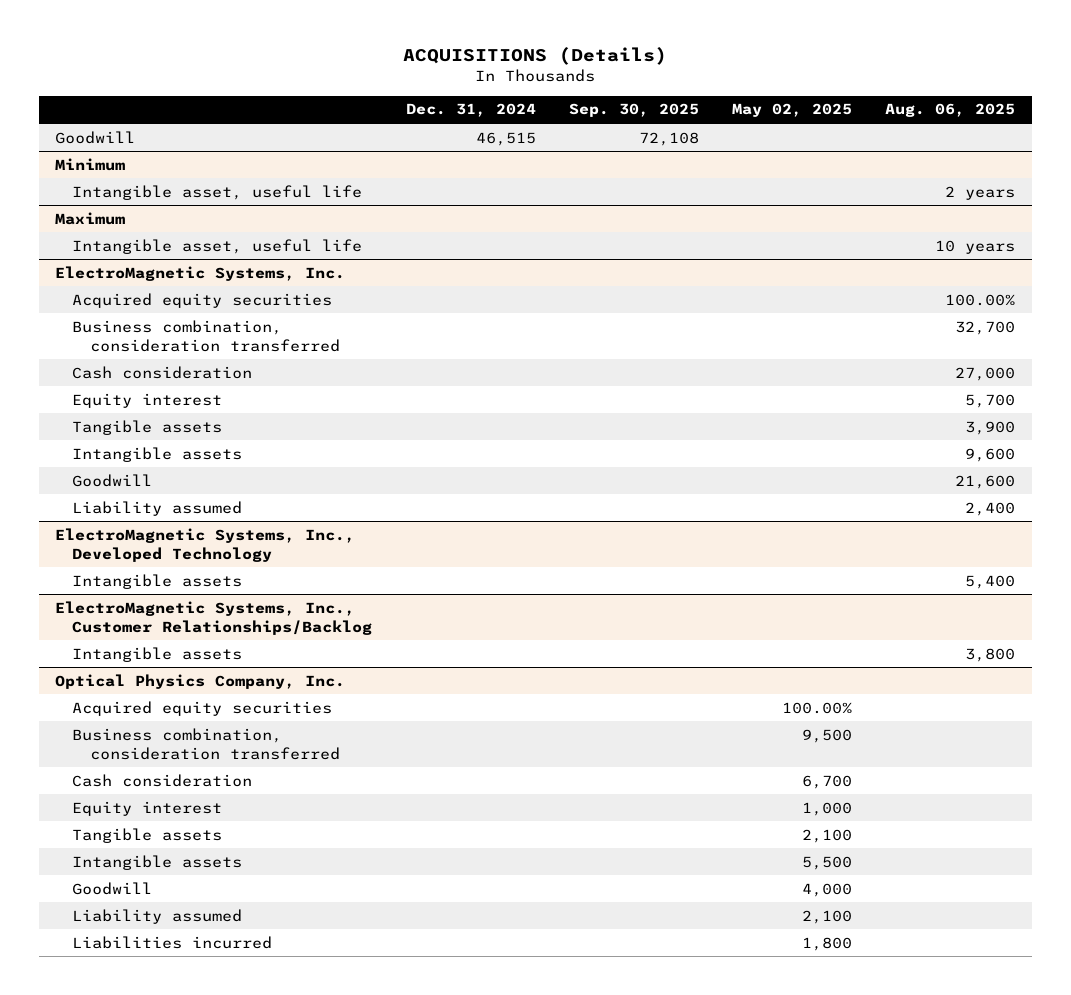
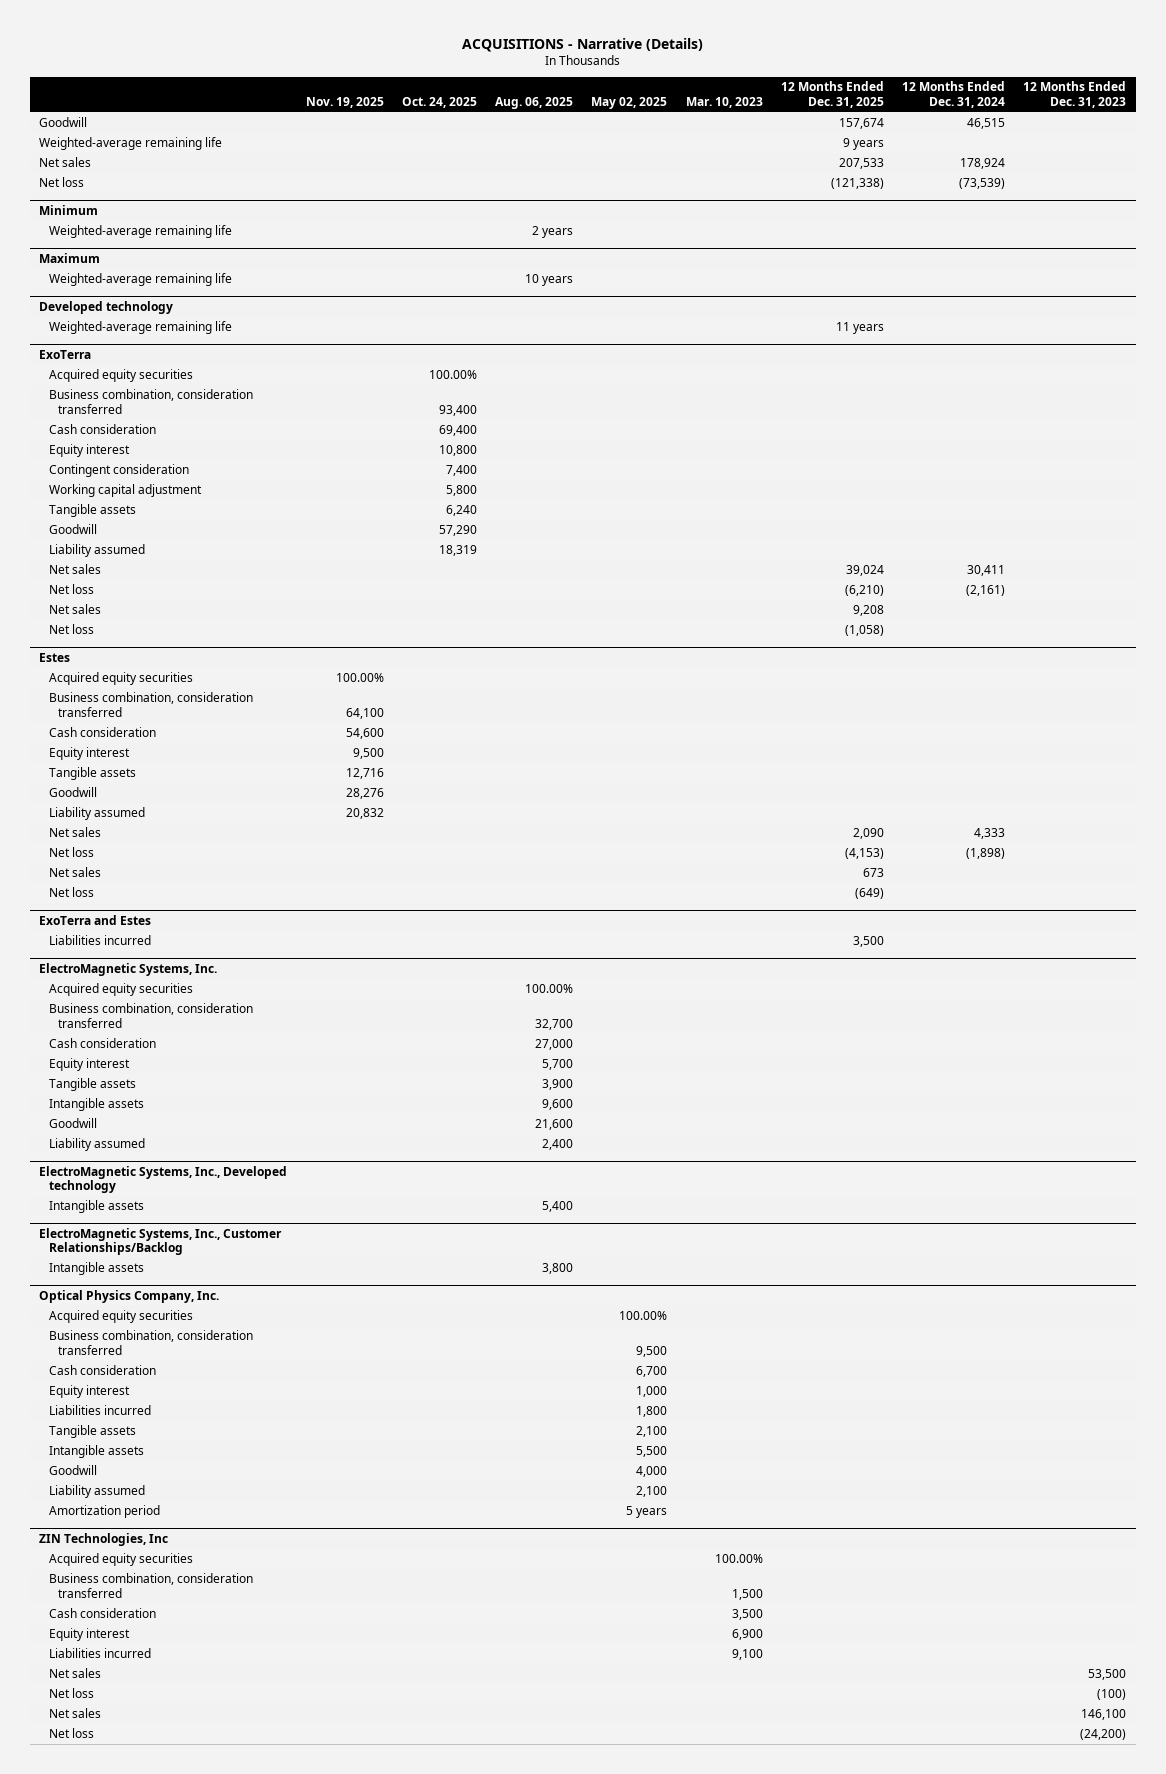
[403,47,668,66] ACQUISITIONS (Details) -> [461,37,703,52] ACQUISITIONS - Narrative (Details)
[405,103,536,118] Dec. 31, 2024 -> none
[568,103,699,118] Sep. 30, 2025 -> none
none -> [305,96,384,108] Nov. 19, 2025
none -> [401,96,477,108] Oct. 24, 2025
none -> [685,96,763,108] Mar. 10, 2023
none -> [780,81,884,108] 12 Months Ended Dec. 31, 2025
none -> [902,81,1006,108] 12 Months Ended Dec. 31, 2024
none -> [1023,81,1127,108] 12 Months Ended Dec. 31, 2023
none -> [39,137,223,151] Weighted-average remaining life
none -> [39,157,92,168] Net sales
none -> [39,177,85,188] Net loss
[72,184,363,200] Intangible asset, useful life -> [48,225,232,239] Weighted-average remaining life
[72,238,363,254] Intangible asset, useful life -> [48,273,232,287] Weighted-average remaining life
none -> [39,300,174,314] Developed technology
none -> [48,321,232,335] Weighted-average remaining life
none -> [39,349,92,359] ExoTerra
none -> [48,369,193,383] Acquired equity securities
none -> [48,389,253,415] Business combination, consideration transferred
none -> [48,424,156,435] Cash consideration
none -> [48,444,130,458] Equity interest
none -> [48,464,189,478] Contingent consideration
none -> [48,484,202,498] Working capital adjustment
none -> [48,504,136,518] Tangible assets
none -> [48,524,97,535] Goodwill
none -> [48,544,145,558] Liability assumed
none -> [48,564,101,575] Net sales
none -> [48,584,94,595] Net loss
none -> [48,604,101,615] Net sales
none -> [48,624,94,635] Net loss
none -> [39,652,71,662] Estes
none -> [48,672,193,686] Acquired equity securities
none -> [48,692,253,718] Business combination, consideration transferred
none -> [48,727,156,738] Cash consideration
none -> [48,747,130,761] Equity interest
none -> [48,767,136,781] Tangible assets
none -> [48,787,97,798] Goodwill
none -> [48,807,145,821] Liability assumed
none -> [48,827,101,838] Net sales
none -> [48,847,94,858] Net loss
none -> [48,867,101,878] Net sales
none -> [48,887,94,898] Net loss
none -> [39,914,152,925] ExoTerra and Estes
none -> [48,935,151,946] Liabilities incurred
[55,527,356,562] ElectroMagnetic Systems, Inc., Developed Technology -> [39,1165,288,1194] ElectroMagnetic Systems, Inc., Developed technology
[72,935,273,949] Liabilities incurred -> [48,1405,151,1416] Liabilities incurred
none -> [48,1505,160,1519] Amortization period
none -> [39,1532,169,1546] ZIN Technologies, Inc
none -> [48,1553,193,1567] Acquired equity securities
none -> [48,1573,253,1599] Business combination, consideration transferred
none -> [48,1608,156,1619] Cash consideration
none -> [48,1628,130,1642] Equity interest
none -> [48,1648,151,1659] Liabilities incurred
none -> [48,1668,101,1679] Net sales
none -> [48,1688,94,1699] Net loss
none -> [48,1708,101,1719] Net sales
none -> [48,1728,94,1739] Net loss

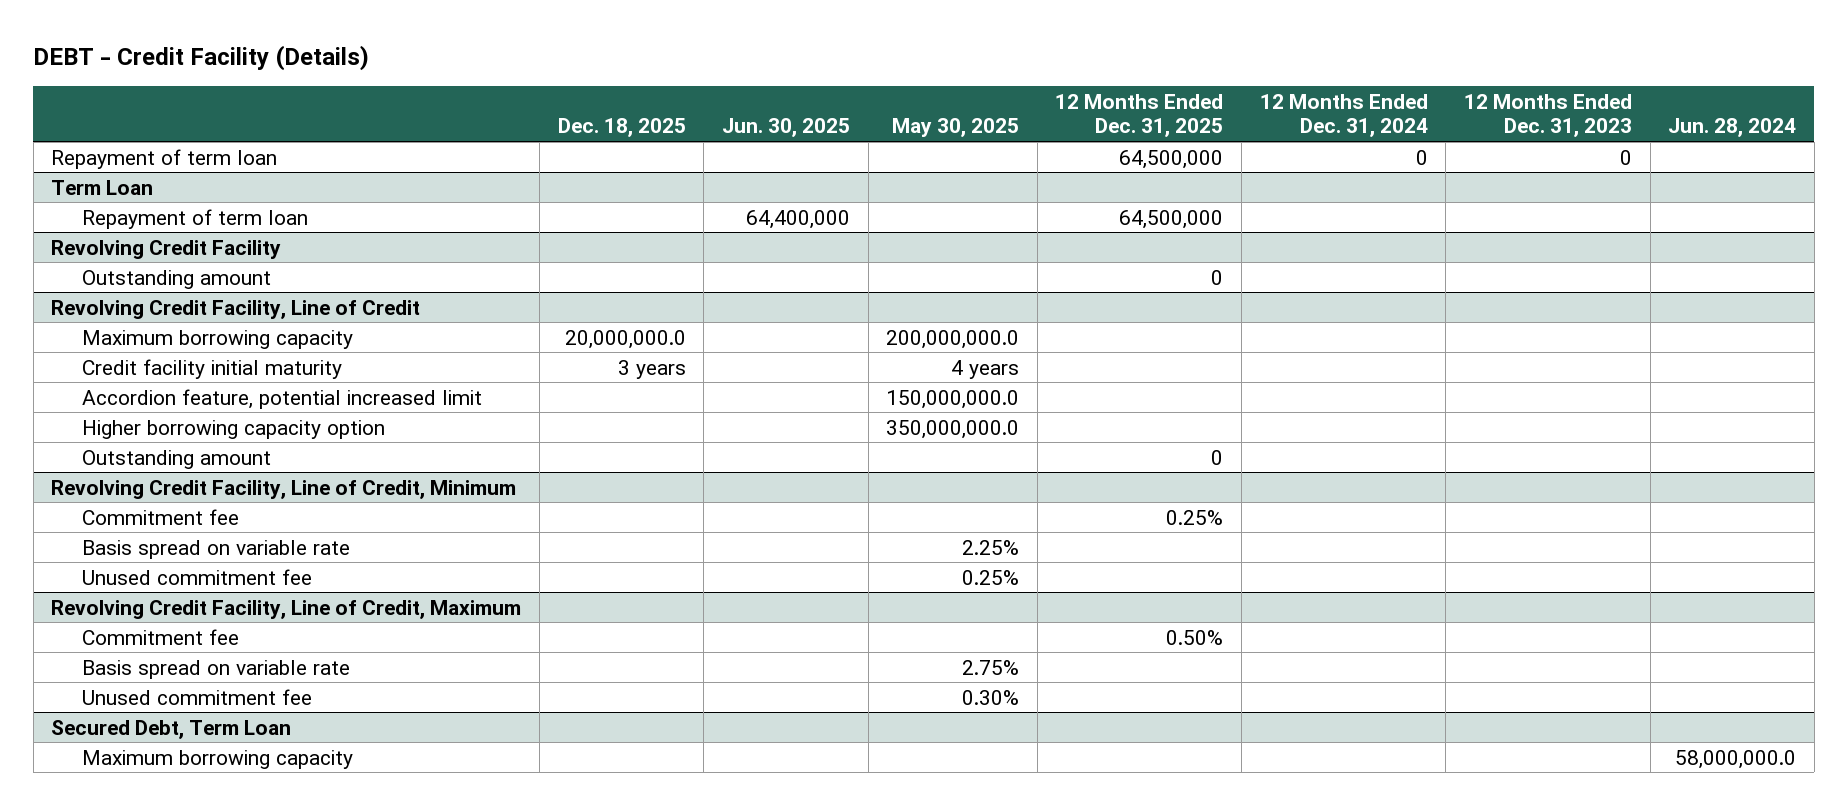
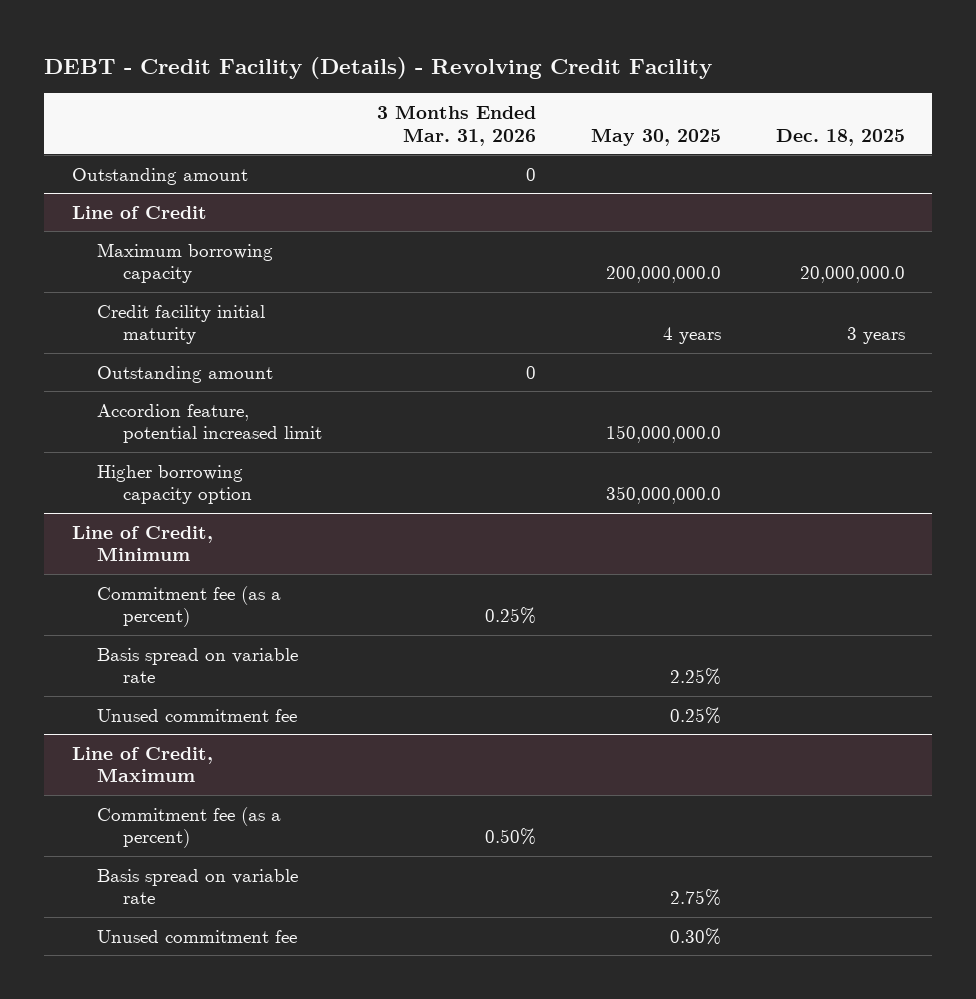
[33,45,370,72] DEBT - Credit Facility (Details) -> [44,57,713,80] DEBT - Credit Facility (Details) - Revolving Credit Facility
[721,118,850,138] Jun. 30, 2025 -> none
[1055,93,1224,138] 12 Months Ended Dec. 31, 2025 -> none
[1259,93,1428,138] 12 Months Ended Dec. 31, 2024 -> none
[1464,93,1633,138] 12 Months Ended Dec. 31, 2023 -> none
[1668,118,1797,138] Jun. 28, 2024 -> none
none -> [376,104,536,146] 3 Months Ended Mar. 31, 2026
[51,148,278,169] Repayment of term loan -> none
[51,179,154,195] Term Loan -> none
[81,208,308,229] Repayment of term loan -> none
none -> [71,167,248,185] Outstanding amount
[51,239,282,259] Revolving Credit Facility -> [71,205,207,219] Line of Credit
none -> [97,242,274,284] Maximum borrowing capacity
none -> [97,304,266,345] Credit facility initial maturity
[51,299,421,319] Revolving Credit Facility, Line of Credit -> none
[81,329,353,349] Maximum borrowing capacity -> none
[81,358,342,379] Credit facility initial maturity -> none
[81,388,482,409] Accordion feature, potential increased limit -> none
[81,419,385,439] Higher borrowing capacity option -> none
[81,449,271,469] Outstanding amount -> none
none -> [97,403,323,444] Accordion feature, potential increased limit
none -> [97,464,253,505] Higher borrowing capacity option
[51,479,517,499] Revolving Credit Facility, Line of Credit, Minimum -> [71,525,213,562] Line of Credit, Minimum
[81,508,239,525] Commitment fee -> [97,585,282,628] Commitment fee (as a percent)
[51,599,522,619] Revolving Credit Facility, Line of Credit, Maximum -> [71,746,213,783] Line of Credit, Maximum
[81,628,239,645] Commitment fee -> [97,806,282,849] Commitment fee (as a percent)
[51,719,292,739] Secured Debt, Term Loan -> none
[81,749,353,769] Maximum borrowing capacity -> none

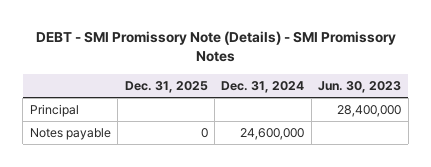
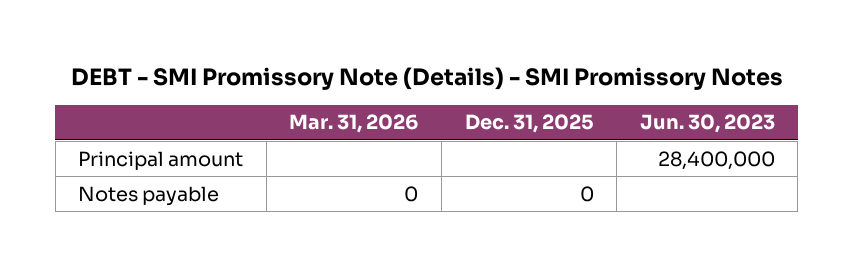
[221,80,305,93] Dec. 31, 2024 -> none
none -> [289,114,419,134] Mar. 31, 2026
[29,104,79,118] Principal -> [78,150,244,170] Principal amount

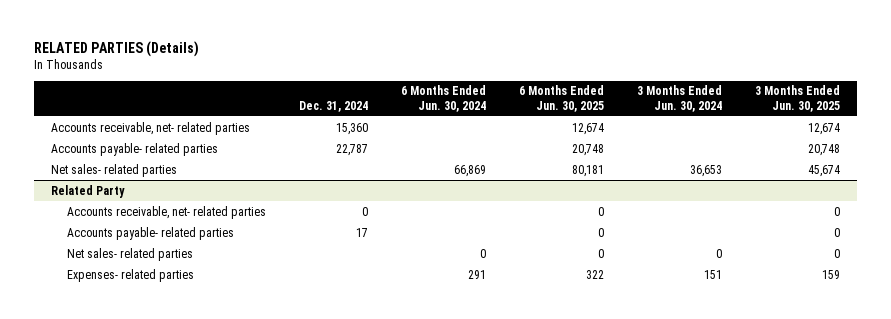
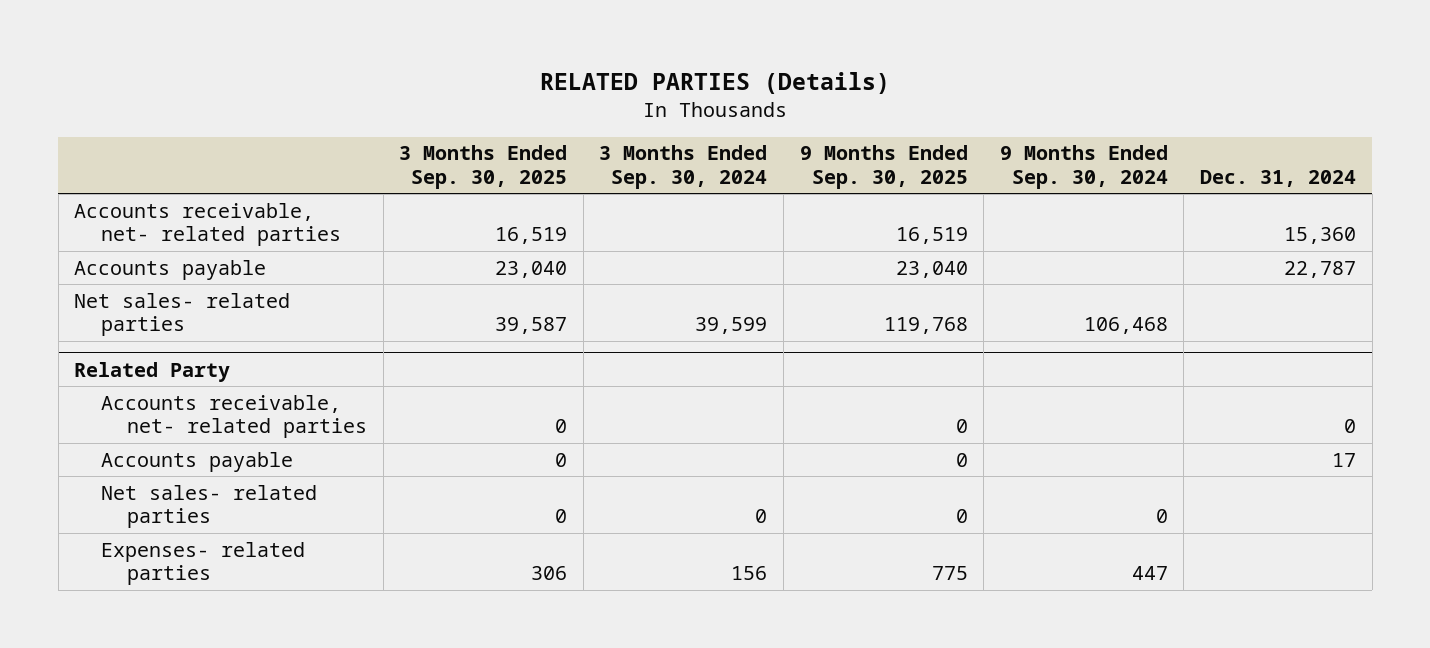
[400,85,486,112] 6 Months Ended Jun. 30, 2024 -> none
[518,85,604,112] 6 Months Ended Jun. 30, 2025 -> none
[636,85,722,112] 3 Months Ended Jun. 30, 2024 -> none
[754,85,840,112] 3 Months Ended Jun. 30, 2025 -> none
none -> [399,145,568,190] 3 Months Ended Sep. 30, 2025
none -> [599,145,768,190] 3 Months Ended Sep. 30, 2024
none -> [799,145,968,190] 9 Months Ended Sep. 30, 2025
none -> [999,145,1168,190] 9 Months Ended Sep. 30, 2024
[50,142,218,156] Accounts payable- related parties -> [74,259,267,280] Accounts payable
[66,226,234,240] Accounts payable- related parties -> [100,451,293,472] Accounts payable

